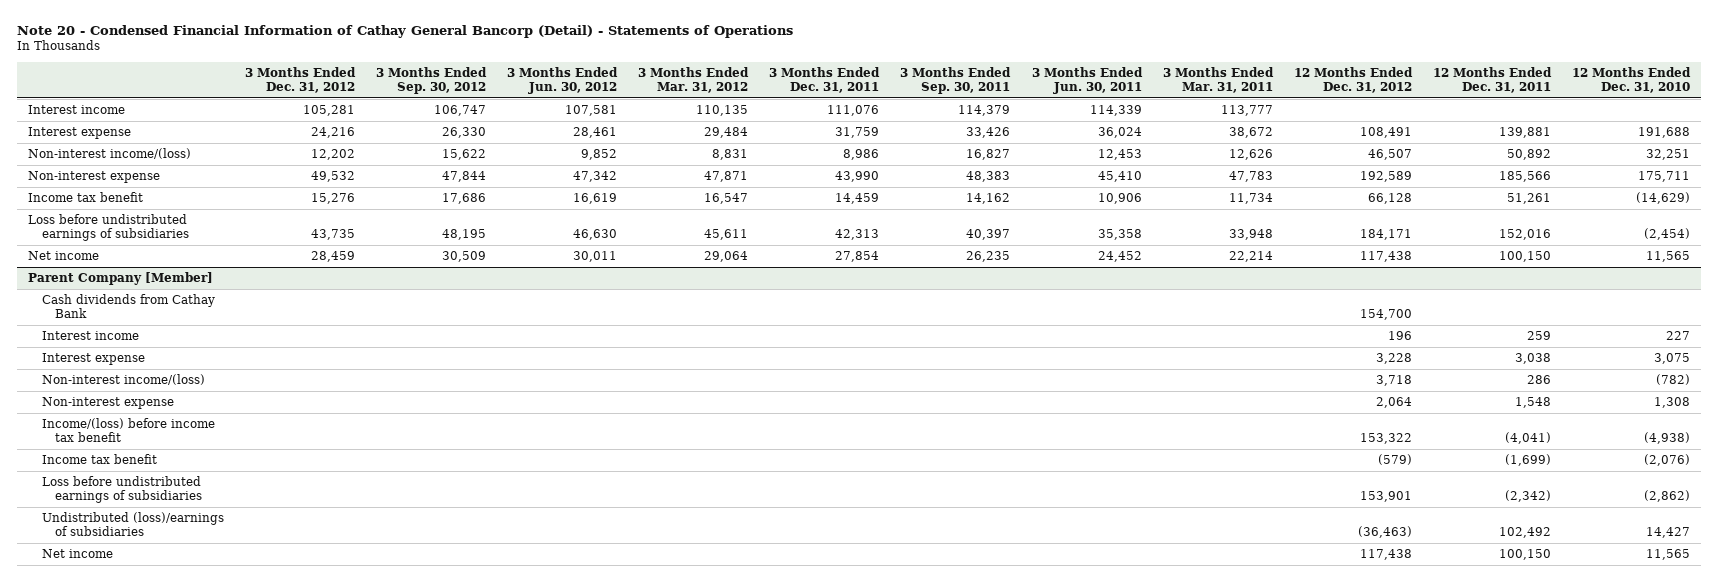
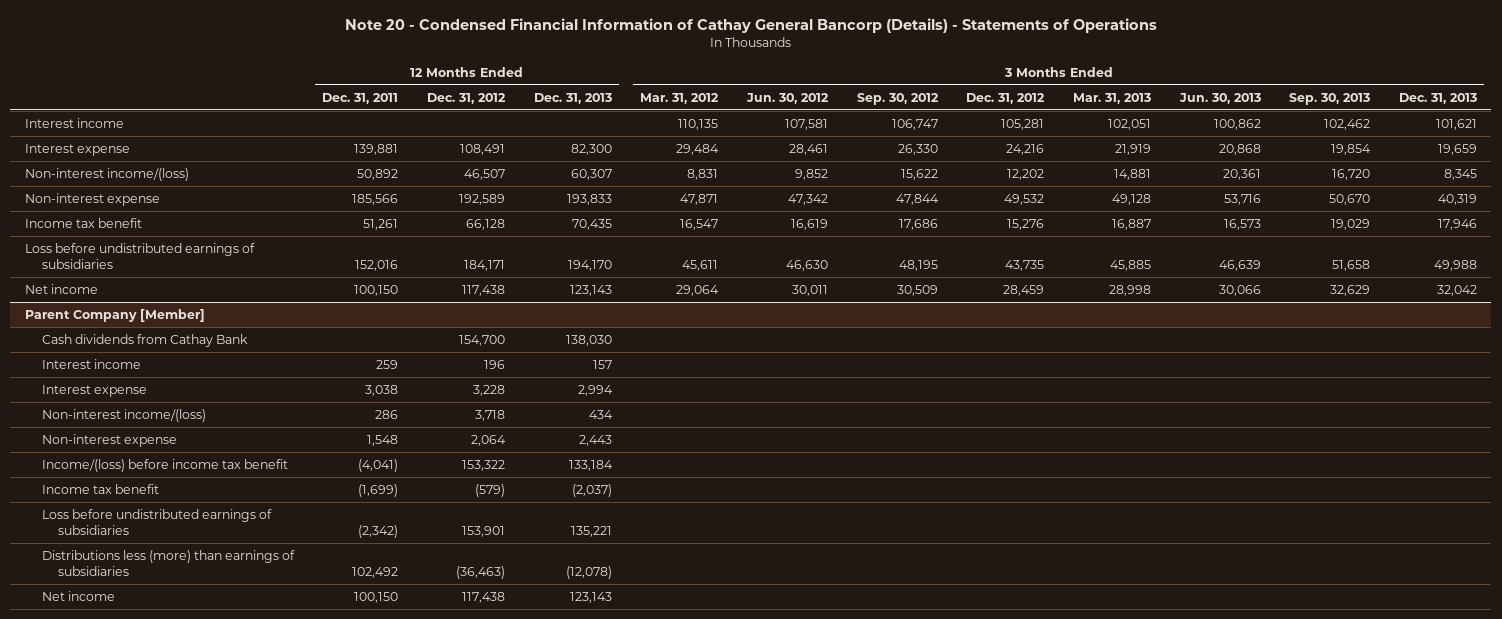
[17,25,794,39] Note 20 - Condensed Financial Information of Cathay General Bancorp (Detail) - Statements of Operations -> [344,17,1157,33] Note 20 - Condensed Financial Information of Cathay General Bancorp (Details) - Statements of Operations
[769,67,881,94] 3 Months Ended Dec. 31, 2011 -> none
[900,67,1012,95] 3 Months Ended Sep. 30, 2011 -> none
[1031,67,1143,95] 3 Months Ended Jun. 30, 2011 -> none
[1162,67,1274,94] 3 Months Ended Mar. 31, 2011 -> none
[1572,67,1692,94] 12 Months Ended Dec. 31, 2010 -> none
none -> [533,92,612,104] Dec. 31, 2013
none -> [1073,92,1152,104] Mar. 31, 2013
none -> [1178,92,1261,104] Jun. 30, 2013
none -> [1289,92,1371,105] Sep. 30, 2013
none -> [1399,92,1478,104] Dec. 31, 2013
[41,512,224,537] Undistributed (loss)/earnings of subsidiaries -> [41,549,295,576] Distributions less (more) than earnings of subsidiaries

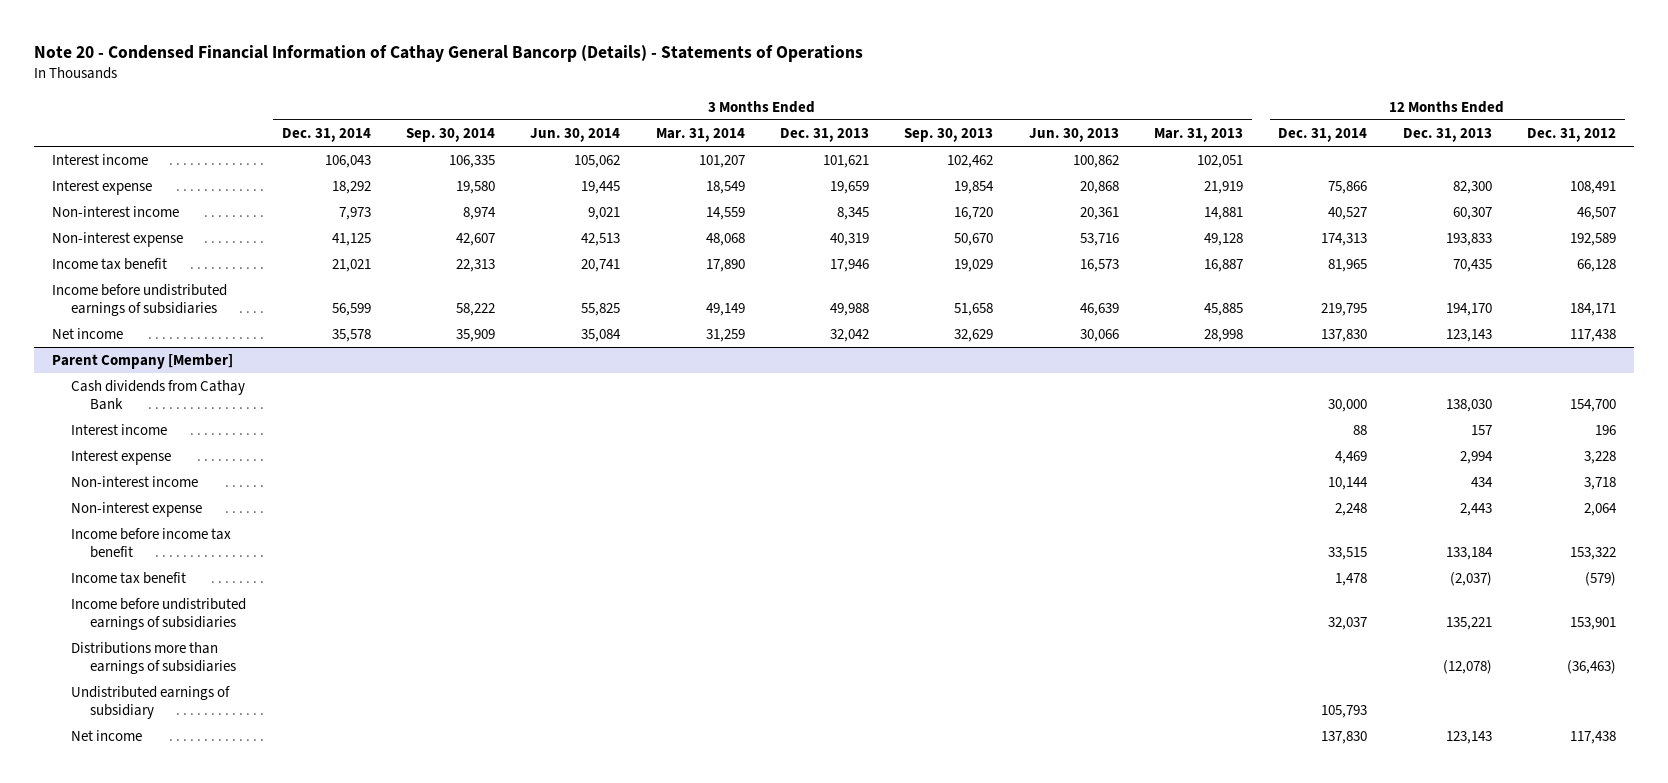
[322,92,399,104] Dec. 31, 2011 -> none
[640,92,720,104] Mar. 31, 2012 -> none
[745,92,829,104] Jun. 30, 2012 -> none
[856,92,939,105] Sep. 30, 2012 -> none
[966,92,1046,104] Dec. 31, 2012 -> none
none -> [281,128,371,143] Dec. 31, 2014
none -> [405,128,495,143] Sep. 30, 2014
none -> [530,128,621,143] Jun. 30, 2014
none -> [655,128,745,143] Mar. 31, 2014
none -> [1278,128,1368,143] Dec. 31, 2014
[24,167,189,181] Non-interest income/(loss) -> [51,206,179,218] Non-interest income
[24,242,255,269] Loss before undistributed earnings of subsidiaries -> [51,284,227,316] Income before undistributed earnings of subsidiaries
[41,408,206,422] Non-interest income/(loss) -> [71,476,199,488] Non-interest income
[41,458,288,472] Income/(loss) before income tax benefit -> [71,528,232,558] Income before income tax benefit
[41,508,272,535] Loss before undistributed earnings of subsidiaries -> [71,598,247,630] Income before undistributed earnings of subsidiaries
[41,549,295,576] Distributions less (more) than earnings of subsidiaries -> [71,642,237,674] Distributions more than earnings of subsidiaries
none -> [71,686,231,719] Undistributed earnings of subsidiary

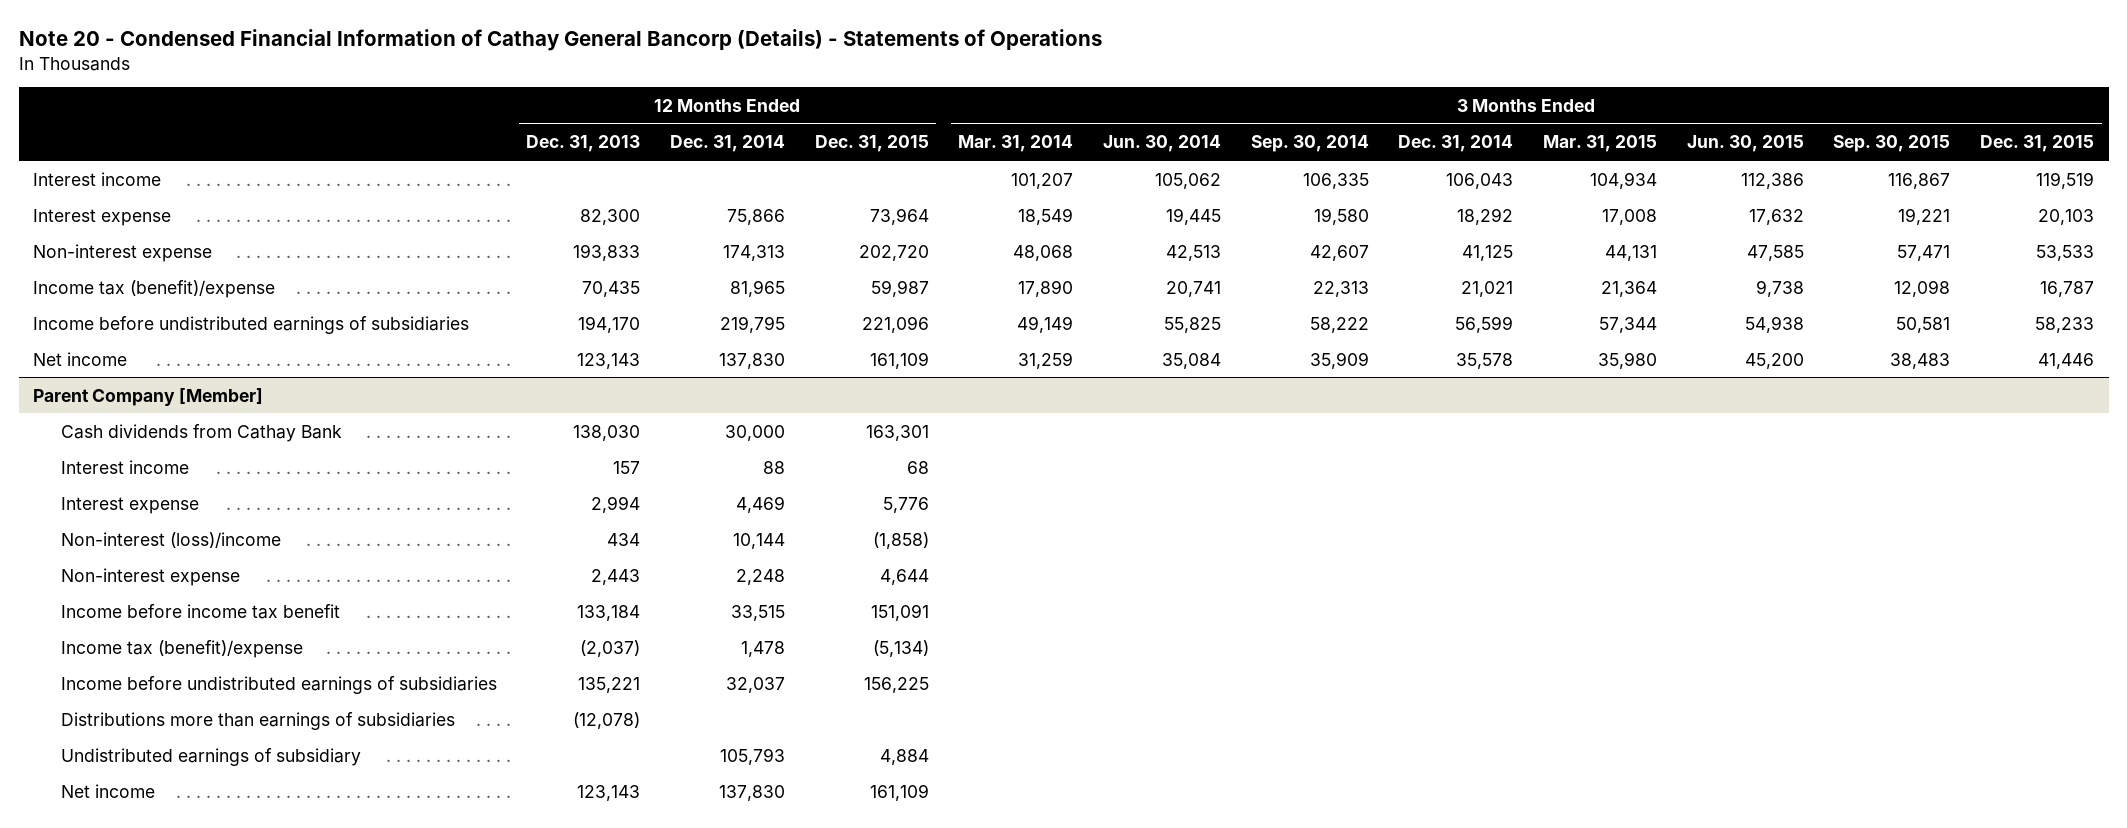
[779,128,869,143] Dec. 31, 2013 -> none
[904,128,994,143] Sep. 30, 2013 -> none
[1028,128,1119,143] Jun. 30, 2013 -> none
[1154,128,1244,143] Mar. 31, 2013 -> none
[1527,128,1617,143] Dec. 31, 2012 -> none
none -> [814,135,929,153] Dec. 31, 2015
none -> [1543,135,1658,153] Mar. 31, 2015
none -> [1686,135,1804,153] Jun. 30, 2015
none -> [1833,135,1951,153] Sep. 30, 2015
none -> [1980,135,2095,153] Dec. 31, 2015
[51,206,179,218] Non-interest income -> none
[51,258,167,271] Income tax benefit -> [33,279,276,298] Income tax (benefit)/expense
[71,476,199,488] Non-interest income -> [60,531,281,548] Non-interest (loss)/income
[71,572,187,585] Income tax benefit -> [60,639,303,658] Income tax (benefit)/expense

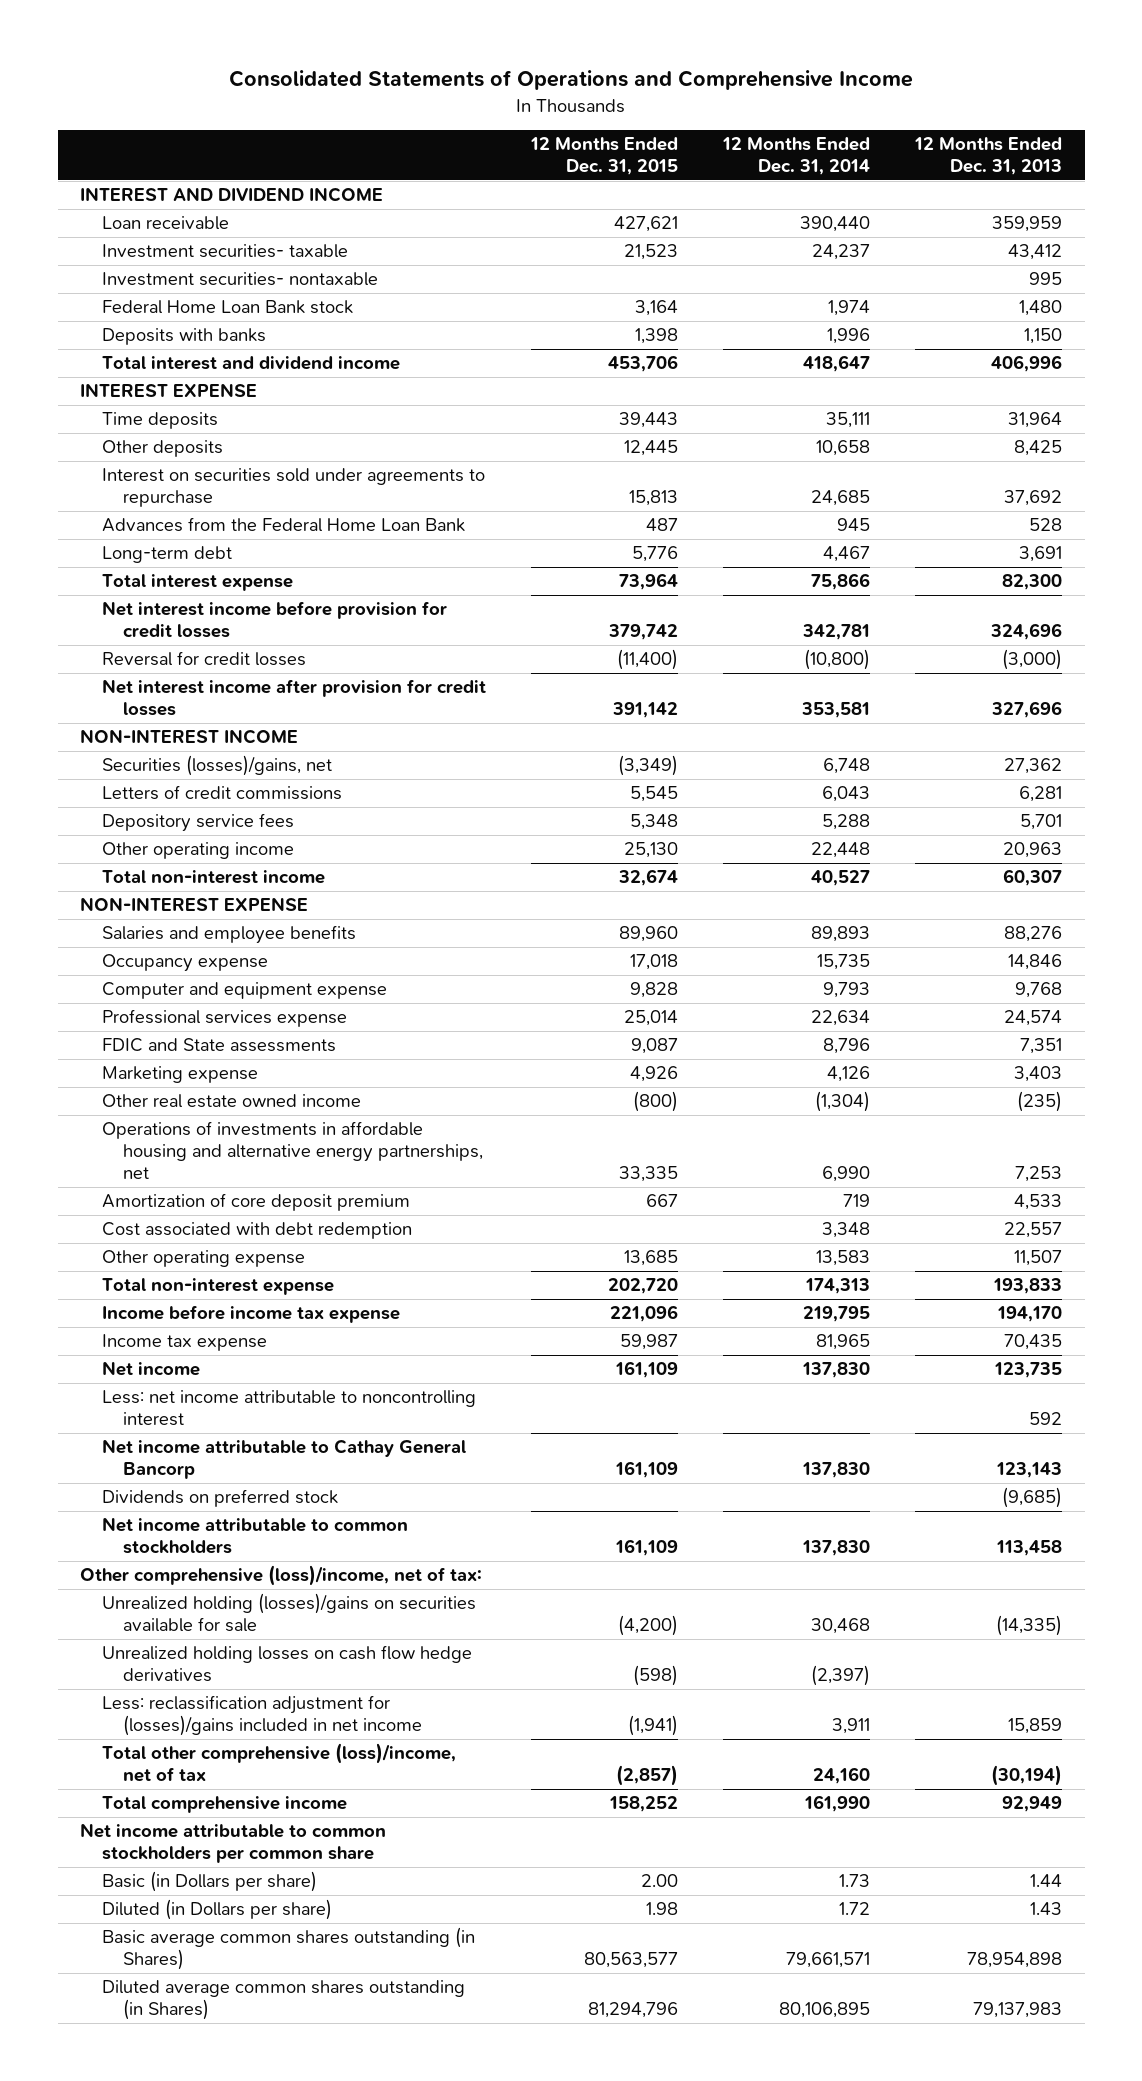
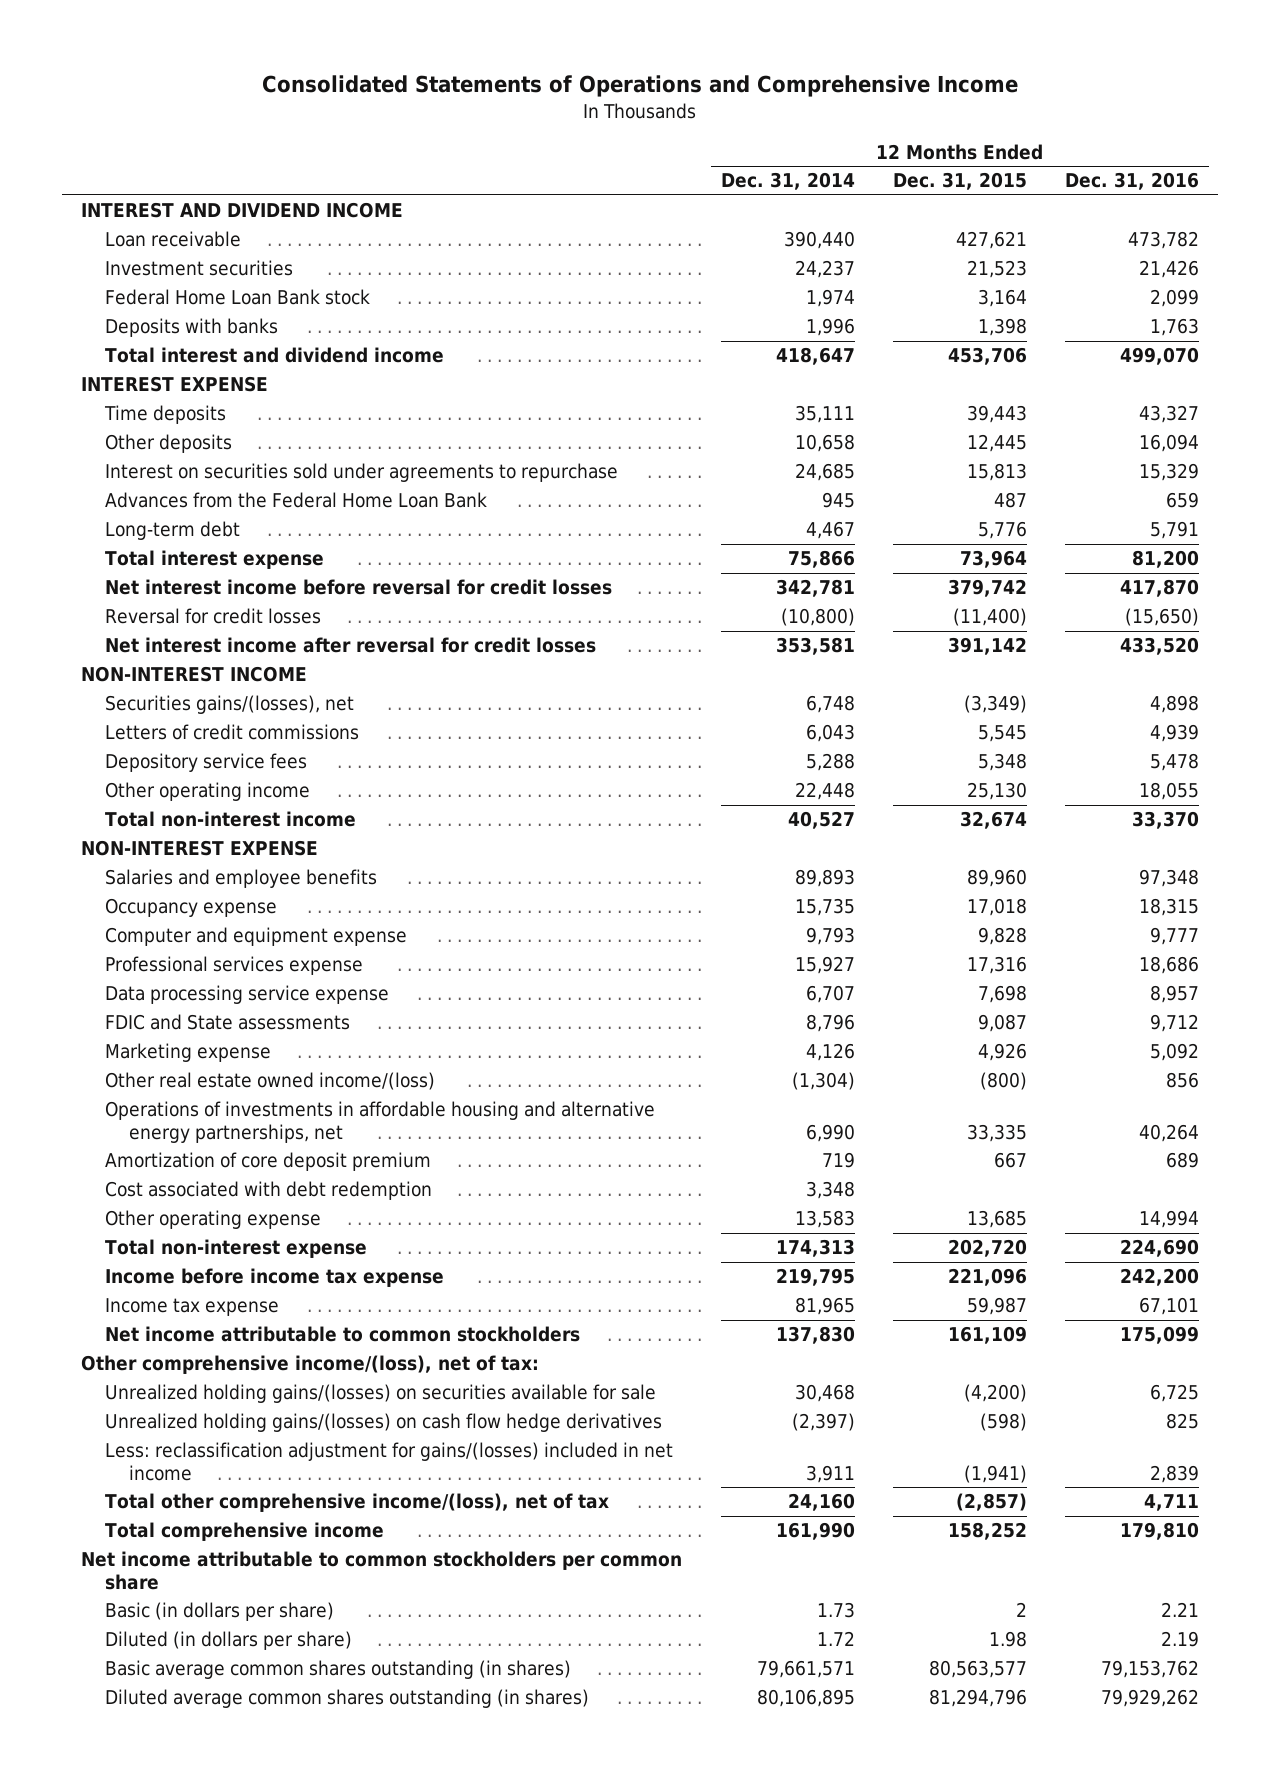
[914,137,1063,176] 12 Months Ended Dec. 31, 2013 -> none
none -> [1065,172,1200,191] Dec. 31, 2016
[101,272,378,287] Investment securities- nontaxable -> none
[101,244,348,259] Investment securities- taxable -> [105,260,294,277] Investment securities
[101,601,447,639] Net interest income before provision for credit losses -> [105,579,613,596] Net interest income before reversal for credit losses
[101,679,486,717] Net interest income after provision for credit losses -> [105,637,597,654] Net interest income after reversal for credit losses
[101,755,332,777] Securities (losses)/gains, net -> [105,695,355,715] Securities gains/(losses), net
[623,1010,678,1027] 25,014 -> [966,956,1027,975] 17,316
[811,1010,871,1027] 22,634 -> [794,956,855,975] 15,927
none -> [105,985,390,1005] Data processing service expense
[101,1094,361,1109] Other real estate owned income -> [105,1072,436,1091] Other real estate owned income/(loss)
[101,1361,200,1377] Net income -> none
[101,1390,476,1427] Less: net income attributable to noncontrolling interest -> none
[101,1439,466,1480] Net income attributable to Cathay General Bancorp -> none
[101,1489,338,1508] Dividends on preferred stock -> none
[80,1565,483,1587] Other comprehensive (loss)/income, net of tax: -> [81,1355,540,1375] Other comprehensive income/(loss), net of tax:
[101,1593,476,1633] Unrealized holding (losses)/gains on securities available for sale -> [105,1384,657,1404] Unrealized holding gains/(losses) on securities available for sale
[101,1645,472,1683] Unrealized holding losses on cash flow hedge derivatives -> [105,1413,663,1433] Unrealized holding gains/(losses) on cash flow hedge derivatives
[101,1695,423,1737] Less: reclassification adjustment for (losses)/gains included in net income -> [105,1442,674,1482] Less: reclassification adjustment for gains/(losses) included in net income
[101,1743,456,1783] Total other comprehensive (loss)/income, net of tax -> [105,1493,610,1513] Total other comprehensive income/(loss), net of tax
[101,1871,317,1893] Basic (in Dollars per share) -> [105,1602,335,1622] Basic (in dollars per share)
[640,1874,678,1888] 2.00 -> [1015,1602,1027,1618] 2
[101,1899,332,1921] Diluted (in Dollars per share) -> [105,1631,353,1651] Diluted (in dollars per share)
[101,1927,475,1971] Basic average common shares outstanding (in Shares) -> [105,1660,572,1680] Basic average common shares outstanding (in shares)
[101,1980,465,2021] Diluted average common shares outstanding (in Shares) -> [105,1689,590,1709] Diluted average common shares outstanding (in shares)

